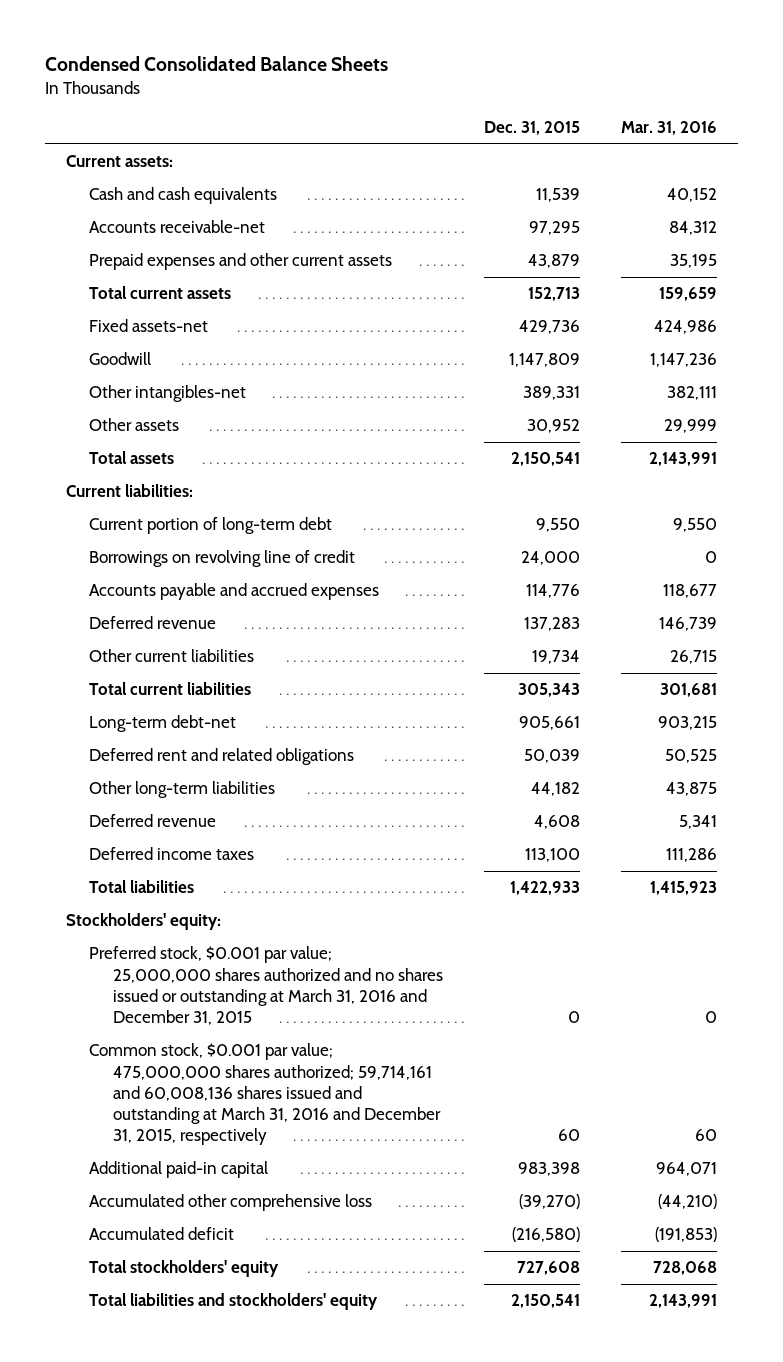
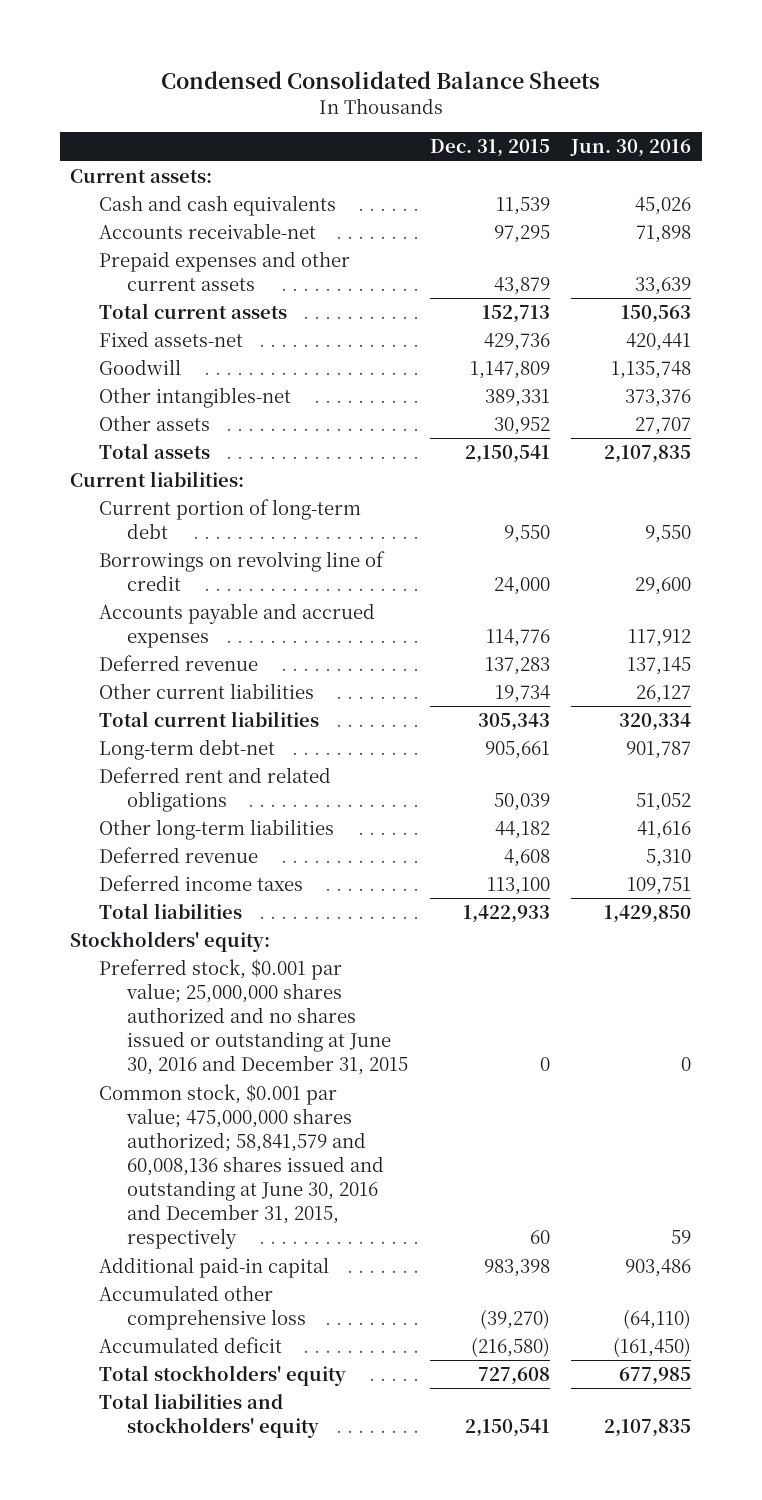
[621,121,718,136] Mar. 31, 2016 -> none
none -> [570,139,692,158] Jun. 30, 2016
[89,946,443,1026] Preferred stock, $0.001 par value; 25,000,000 shares authorized and no shares issued or outstanding at March 31, 2016 and December 31, 2015 -> [98,959,409,1076] Preferred stock, $0.001 par value; 25,000,000 shares authorized and no shares issued or outstanding at June 30, 2016 and December 31, 2015
[89,1043,441,1146] Common stock, $0.001 par value; 475,000,000 shares authorized; 59,714,161 and 60,008,136 shares issued and outstanding at March 31, 2016 and December 31, 2015, respectively -> [98,1084,385,1250] Common stock, $0.001 par value; 475,000,000 shares authorized; 58,841,579 and 60,008,136 shares issued and outstanding at June 30, 2016 and December 31, 2015, respectively

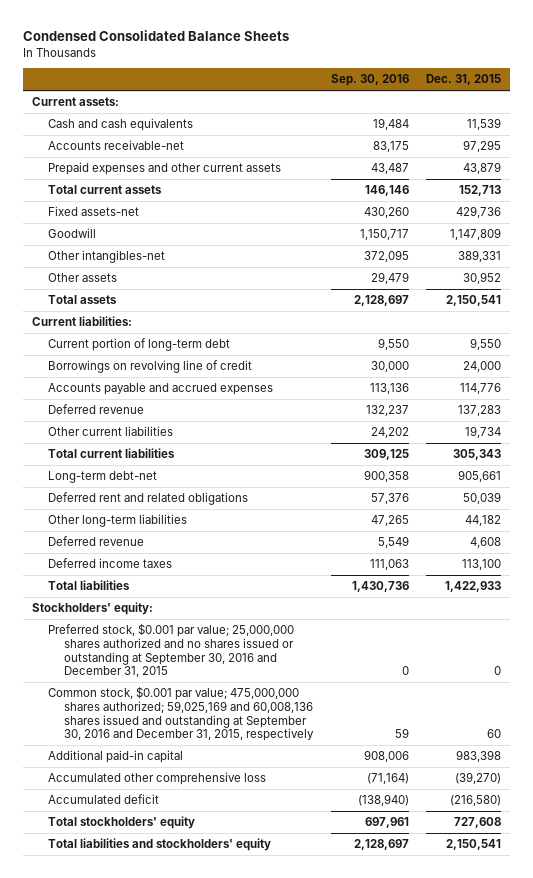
[570,139,692,158] Jun. 30, 2016 -> none
none -> [330,74,409,87] Sep. 30, 2016
[98,959,409,1076] Preferred stock, $0.001 par value; 25,000,000 shares authorized and no shares issued or outstanding at June 30, 2016 and December 31, 2015 -> [48,623,295,678] Preferred stock, $0.001 par value; 25,000,000 shares authorized and no shares issued or outstanding at September 30, 2016 and December 31, 2015
[98,1084,385,1250] Common stock, $0.001 par value; 475,000,000 shares authorized; 58,841,579 and 60,008,136 shares issued and outstanding at June 30, 2016 and December 31, 2015, respectively -> [48,686,315,742] Common stock, $0.001 par value; 475,000,000 shares authorized; 59,025,169 and 60,008,136 shares issued and outstanding at September 30, 2016 and December 31, 2015, respectively

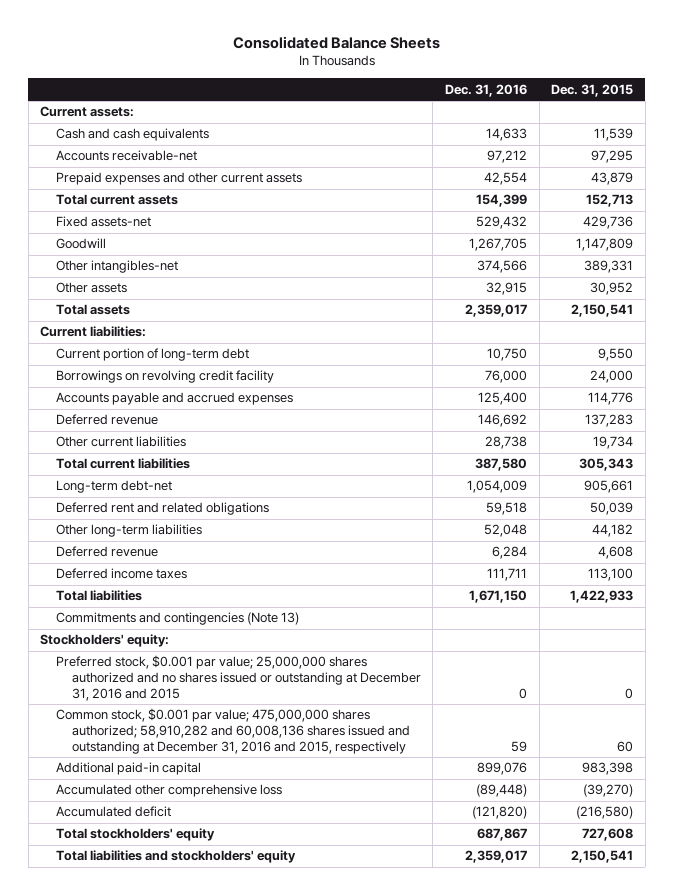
[23,30,290,42] Condensed Consolidated Balance Sheets -> [232,36,440,50] Consolidated Balance Sheets
[330,74,409,87] Sep. 30, 2016 -> none
none -> [444,83,527,97] Dec. 31, 2016
[48,360,253,374] Borrowings on revolving line of credit -> [55,370,274,384] Borrowings on revolving credit facility
none -> [55,612,299,626] Commitments and contingencies (Note 13)
[48,623,295,678] Preferred stock, $0.001 par value; 25,000,000 shares authorized and no shares issued or outstanding at September 30, 2016 and December 31, 2015 -> [55,655,421,701] Preferred stock, $0.001 par value; 25,000,000 shares authorized and no shares issued or outstanding at December 31, 2016 and 2015
[48,686,315,742] Common stock, $0.001 par value; 475,000,000 shares authorized; 59,025,169 and 60,008,136 shares issued and outstanding at September 30, 2016 and December 31, 2015, respectively -> [55,708,410,754] Common stock, $0.001 par value; 475,000,000 shares authorized; 58,910,282 and 60,008,136 shares issued and outstanding at December 31, 2016 and 2015, respectively

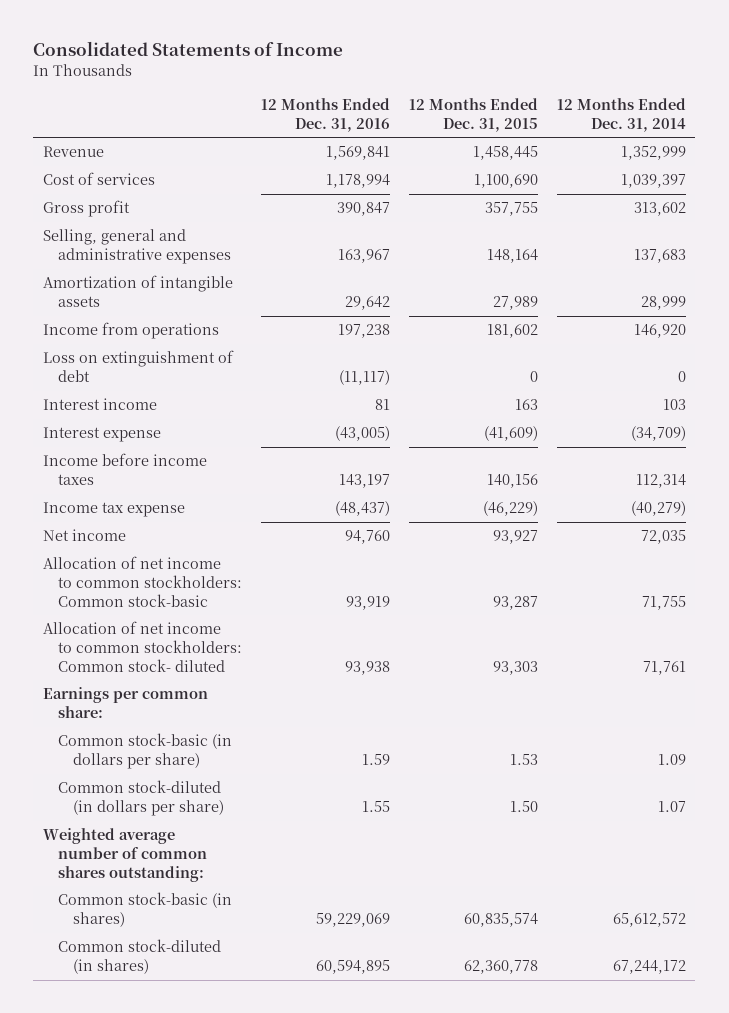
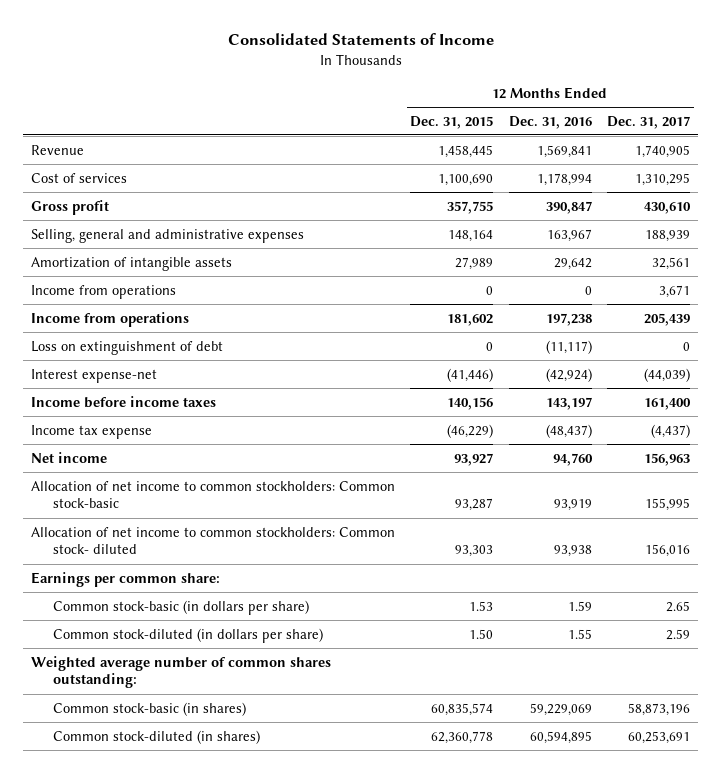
[556,98,686,132] 12 Months Ended Dec. 31, 2014 -> none
none -> [607,115,691,129] Dec. 31, 2017
none -> [30,284,176,299] Income from operations
[42,398,157,411] Interest income -> none
[42,427,161,443] Interest expense -> [30,368,157,383] Interest expense-net
[334,426,390,442] (43,005) -> [545,367,592,382] (42,924)
[483,426,538,442] (41,609) -> [447,367,494,382] (41,446)

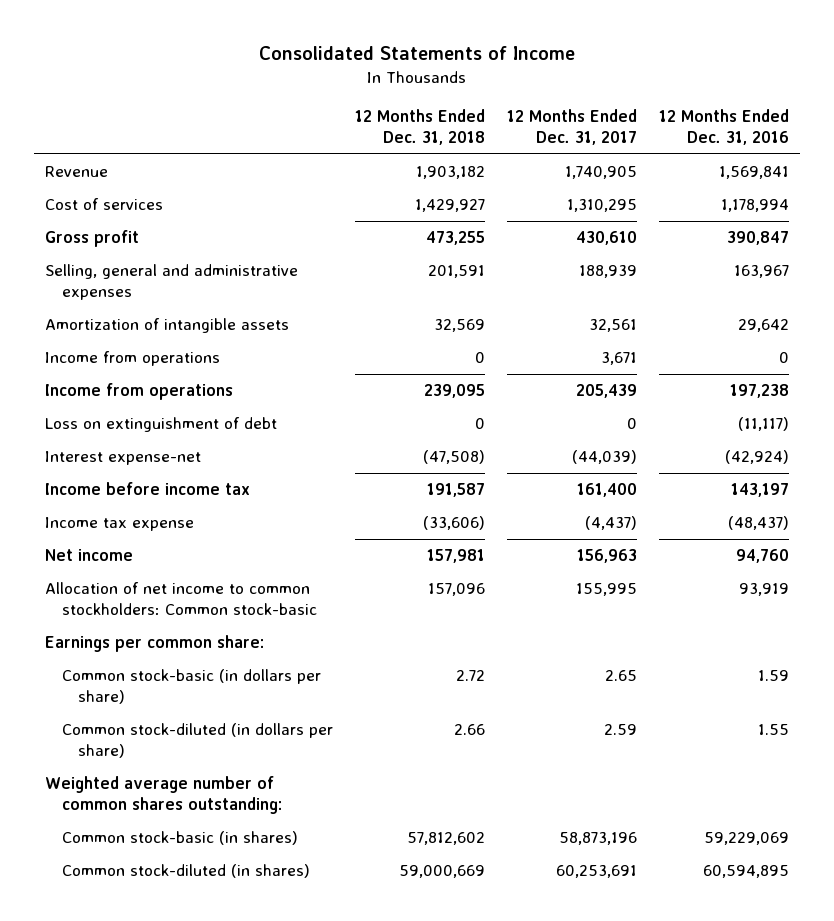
[410,115,494,129] Dec. 31, 2015 -> none
none -> [354,109,485,146] 12 Months Ended Dec. 31, 2018
[30,395,216,408] Income before income taxes -> [45,482,251,496] Income before income tax
[30,526,395,555] Allocation of net income to common stockholders: Common stock- diluted -> none

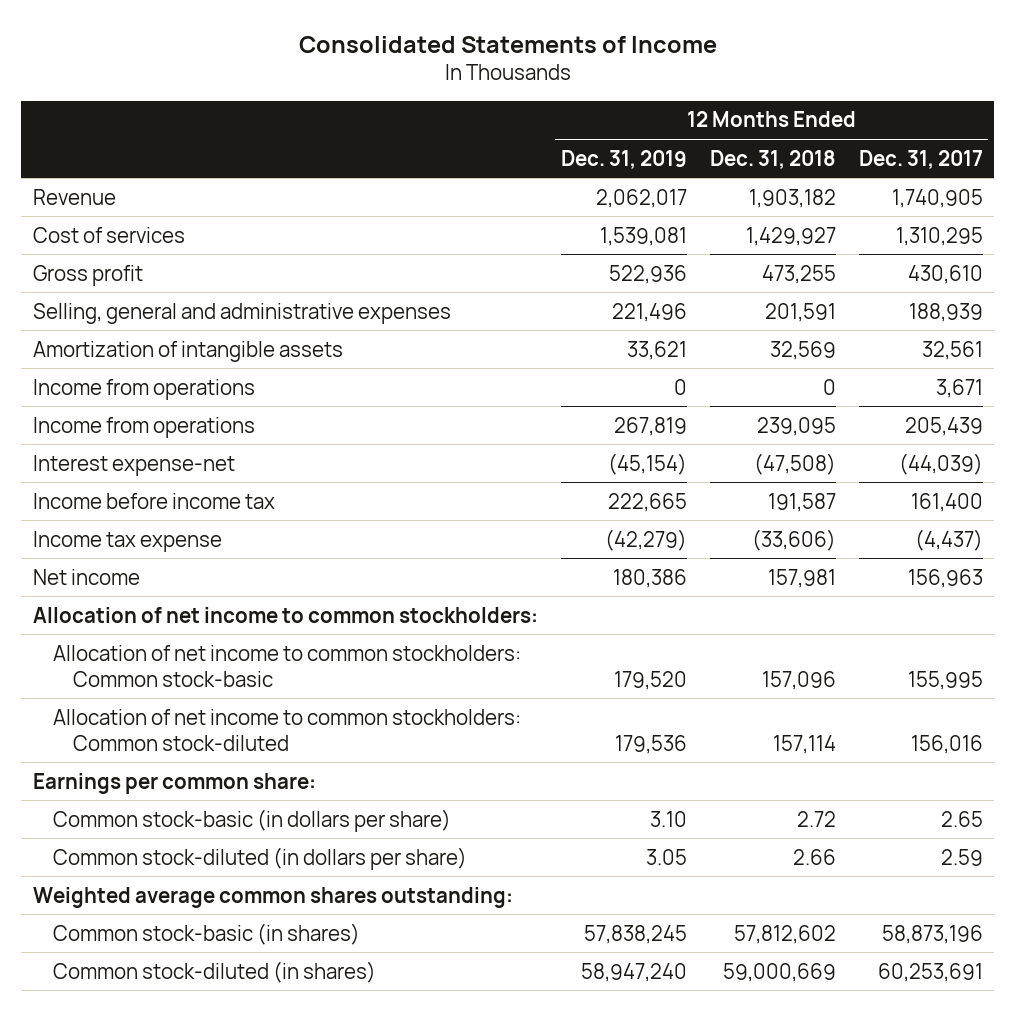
[658,109,789,146] 12 Months Ended Dec. 31, 2016 -> none
none -> [560,149,687,169] Dec. 31, 2019
[45,417,278,433] Loss on extinguishment of debt -> none
none -> [32,606,538,623] Allocation of net income to common stockholders:
none -> [53,708,522,751] Allocation of net income to common stockholders: Common stock-diluted
[45,776,282,815] Weighted average number of common shares outstanding: -> [32,886,513,908] Weighted average common shares outstanding:

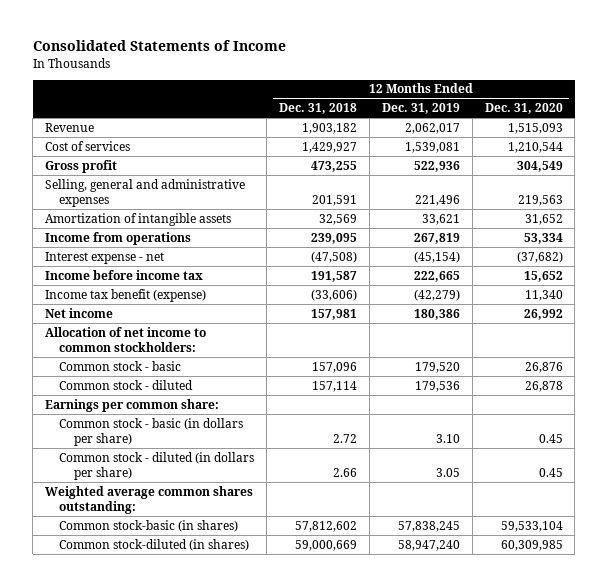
[858,149,983,169] Dec. 31, 2017 -> none
none -> [484,103,563,115] Dec. 31, 2020
[32,378,255,400] Income from operations -> none
[32,454,235,476] Interest expense-net -> [44,251,164,264] Interest expense - net
[32,530,222,552] Income tax expense -> [44,288,206,302] Income tax benefit (expense)
[53,644,522,687] Allocation of net income to common stockholders: Common stock-basic -> [59,360,182,371] Common stock - basic
[53,708,522,751] Allocation of net income to common stockholders: Common stock-diluted -> [59,379,194,390] Common stock - diluted
[53,808,452,832] Common stock-basic (in dollars per share) -> [59,417,244,446] Common stock - basic (in dollars per share)
[53,846,468,870] Common stock-diluted (in dollars per share) -> [59,451,255,480] Common stock - diluted (in dollars per share)

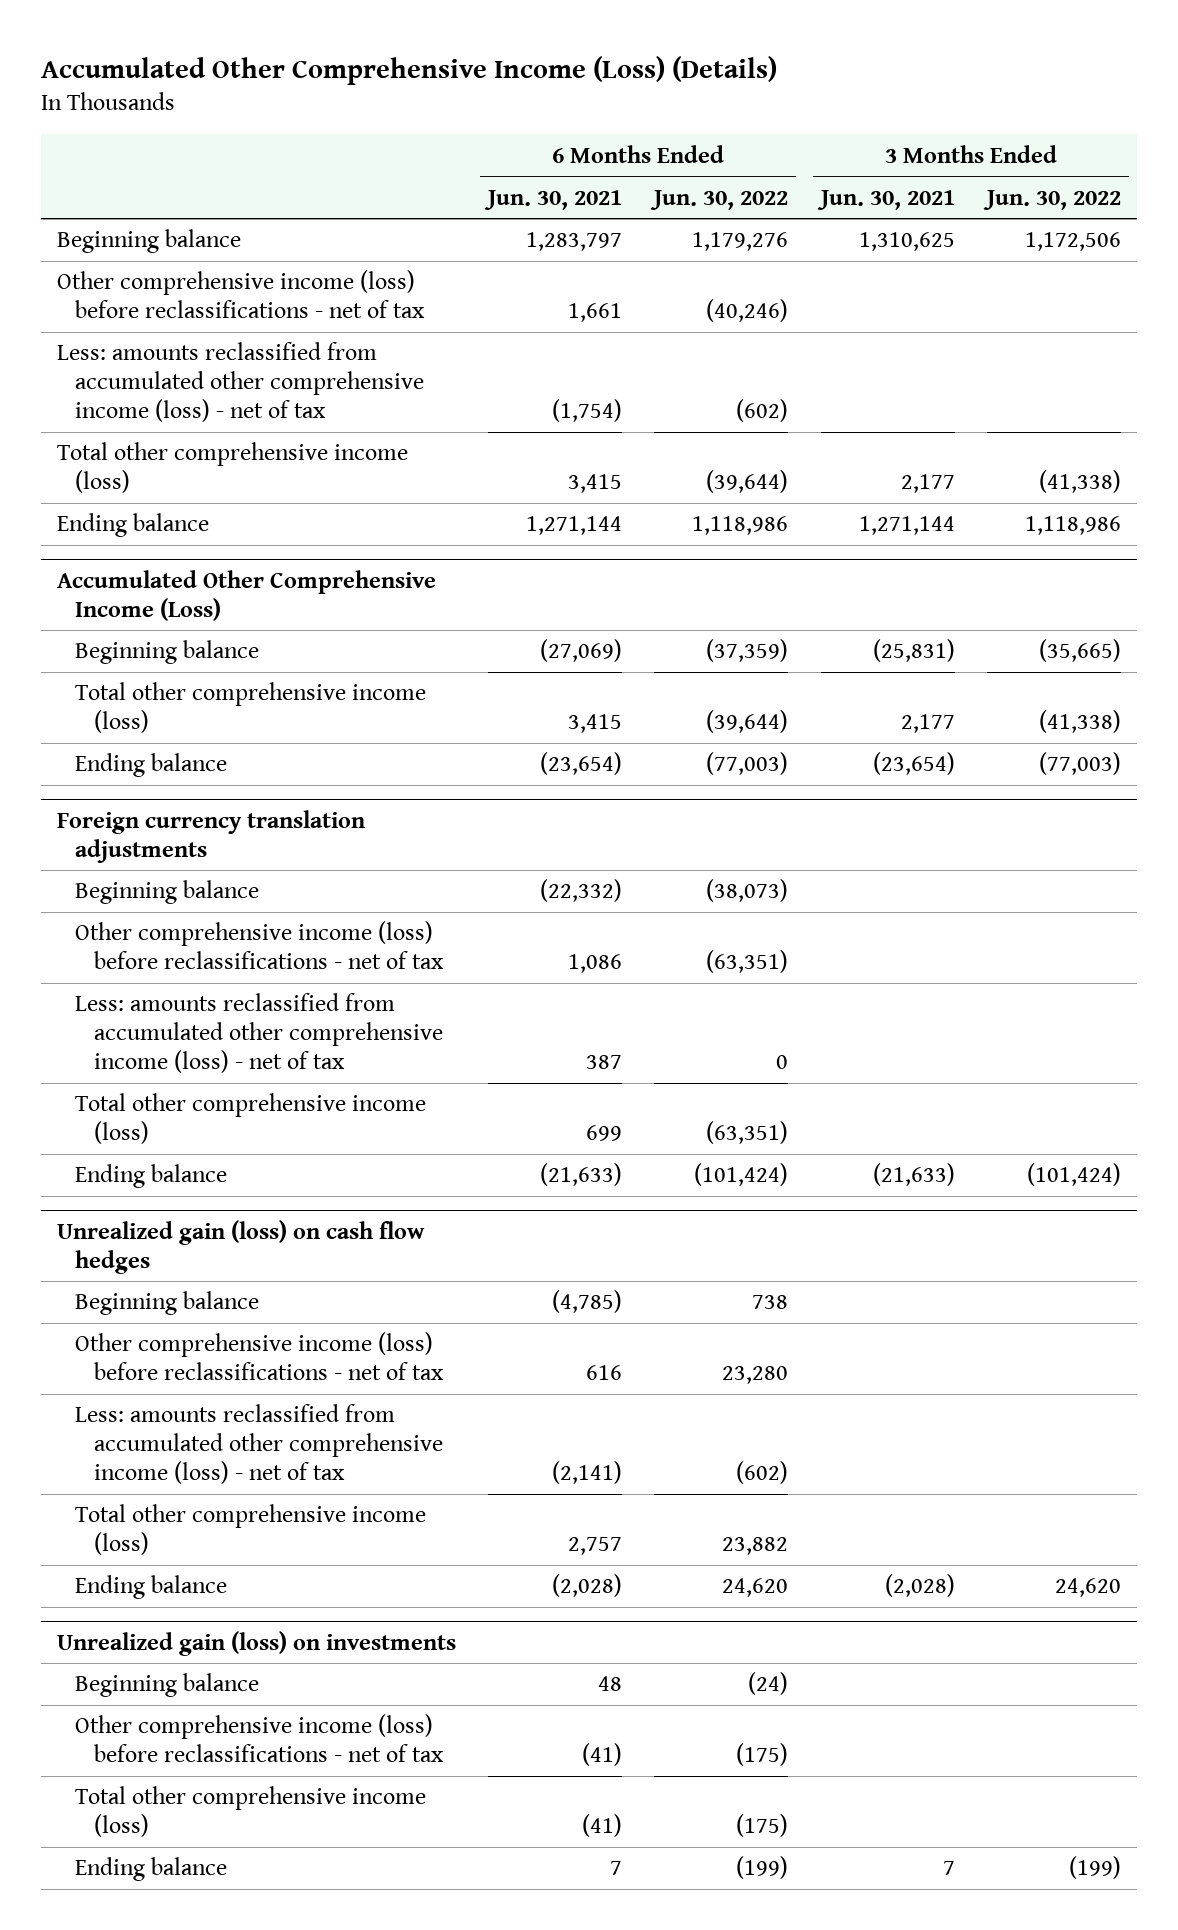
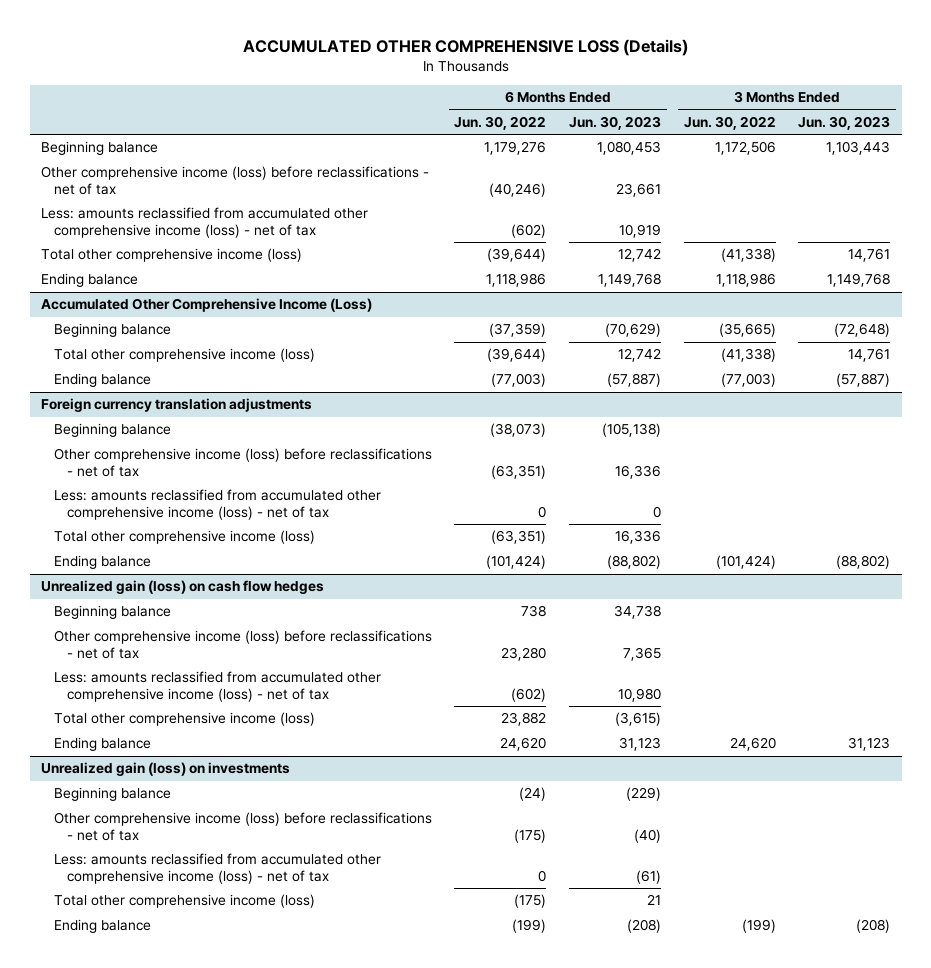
[40,55,777,85] Accumulated Other Comprehensive Income (Loss) (Details) -> [242,38,688,56] ACCUMULATED OTHER COMPREHENSIVE LOSS (Details)
[484,189,623,210] Jun. 30, 2021 -> none
[816,189,955,210] Jun. 30, 2021 -> none
none -> [569,116,662,131] Jun. 30, 2023
none -> [798,116,891,131] Jun. 30, 2023
none -> [53,853,381,885] Less: amounts reclassified from accumulated other comprehensive income (loss) - net of tax

